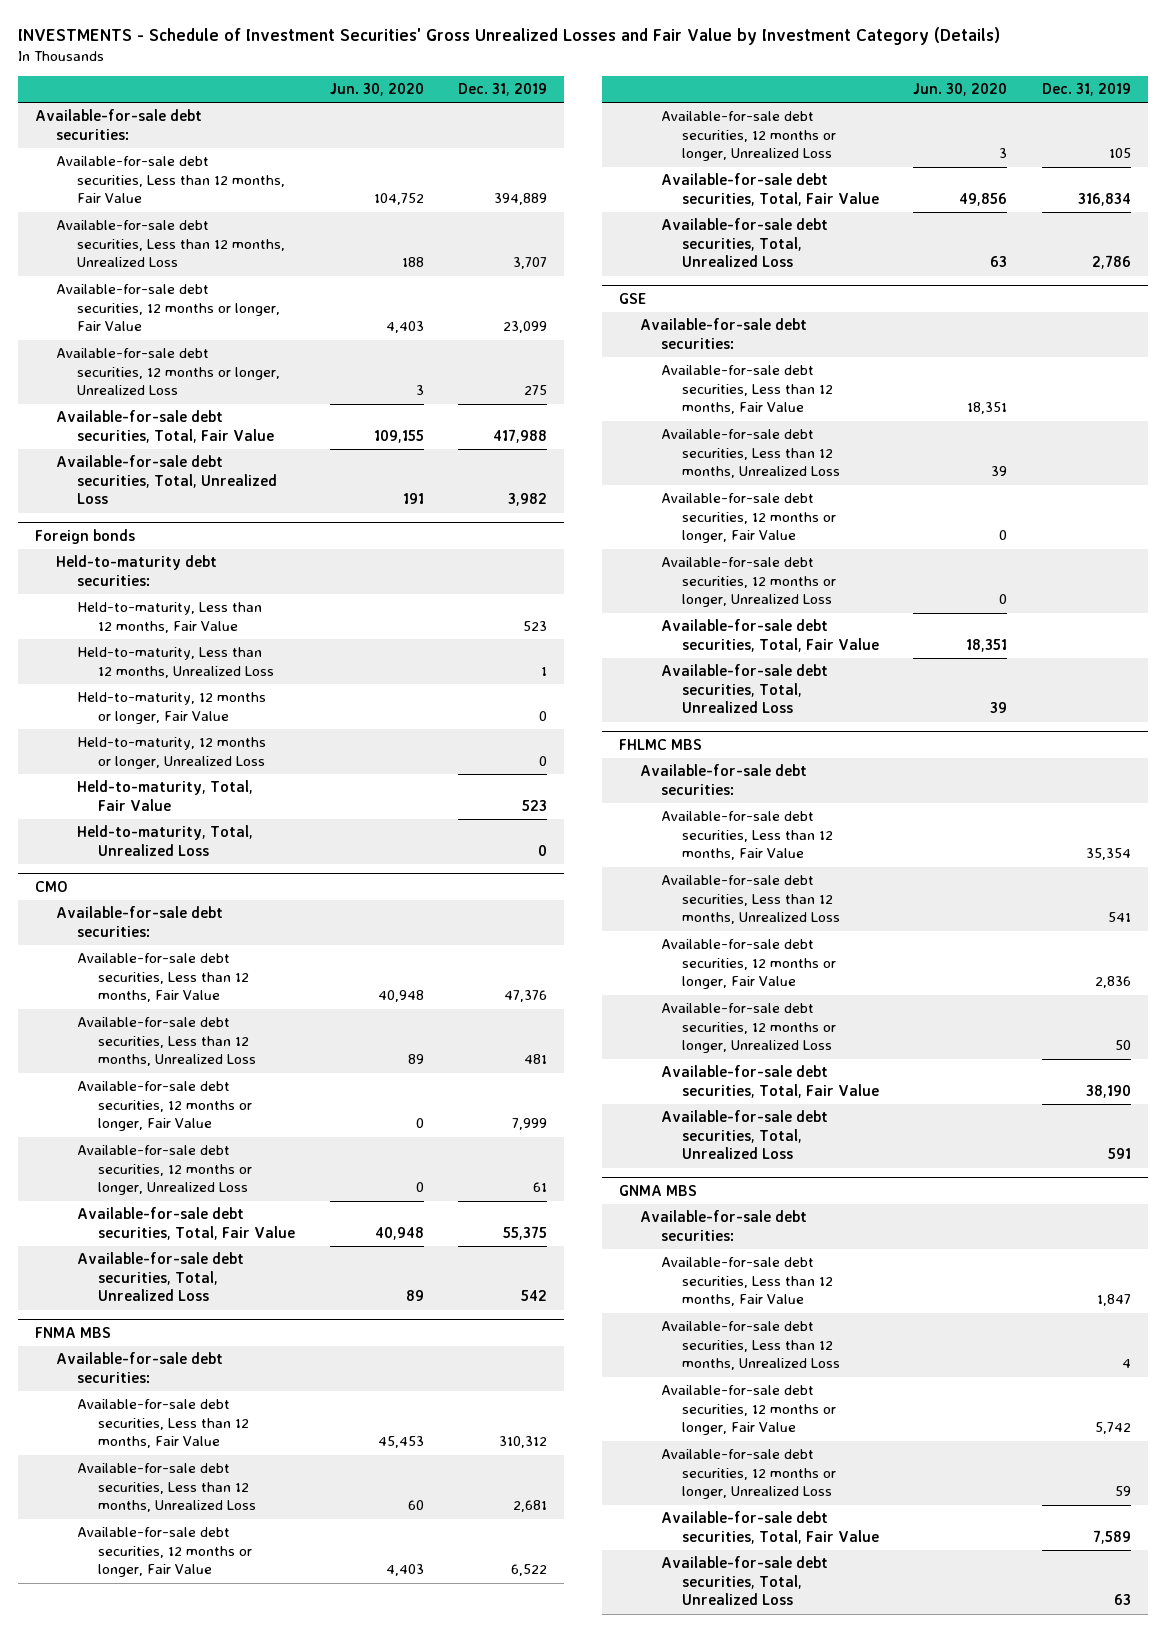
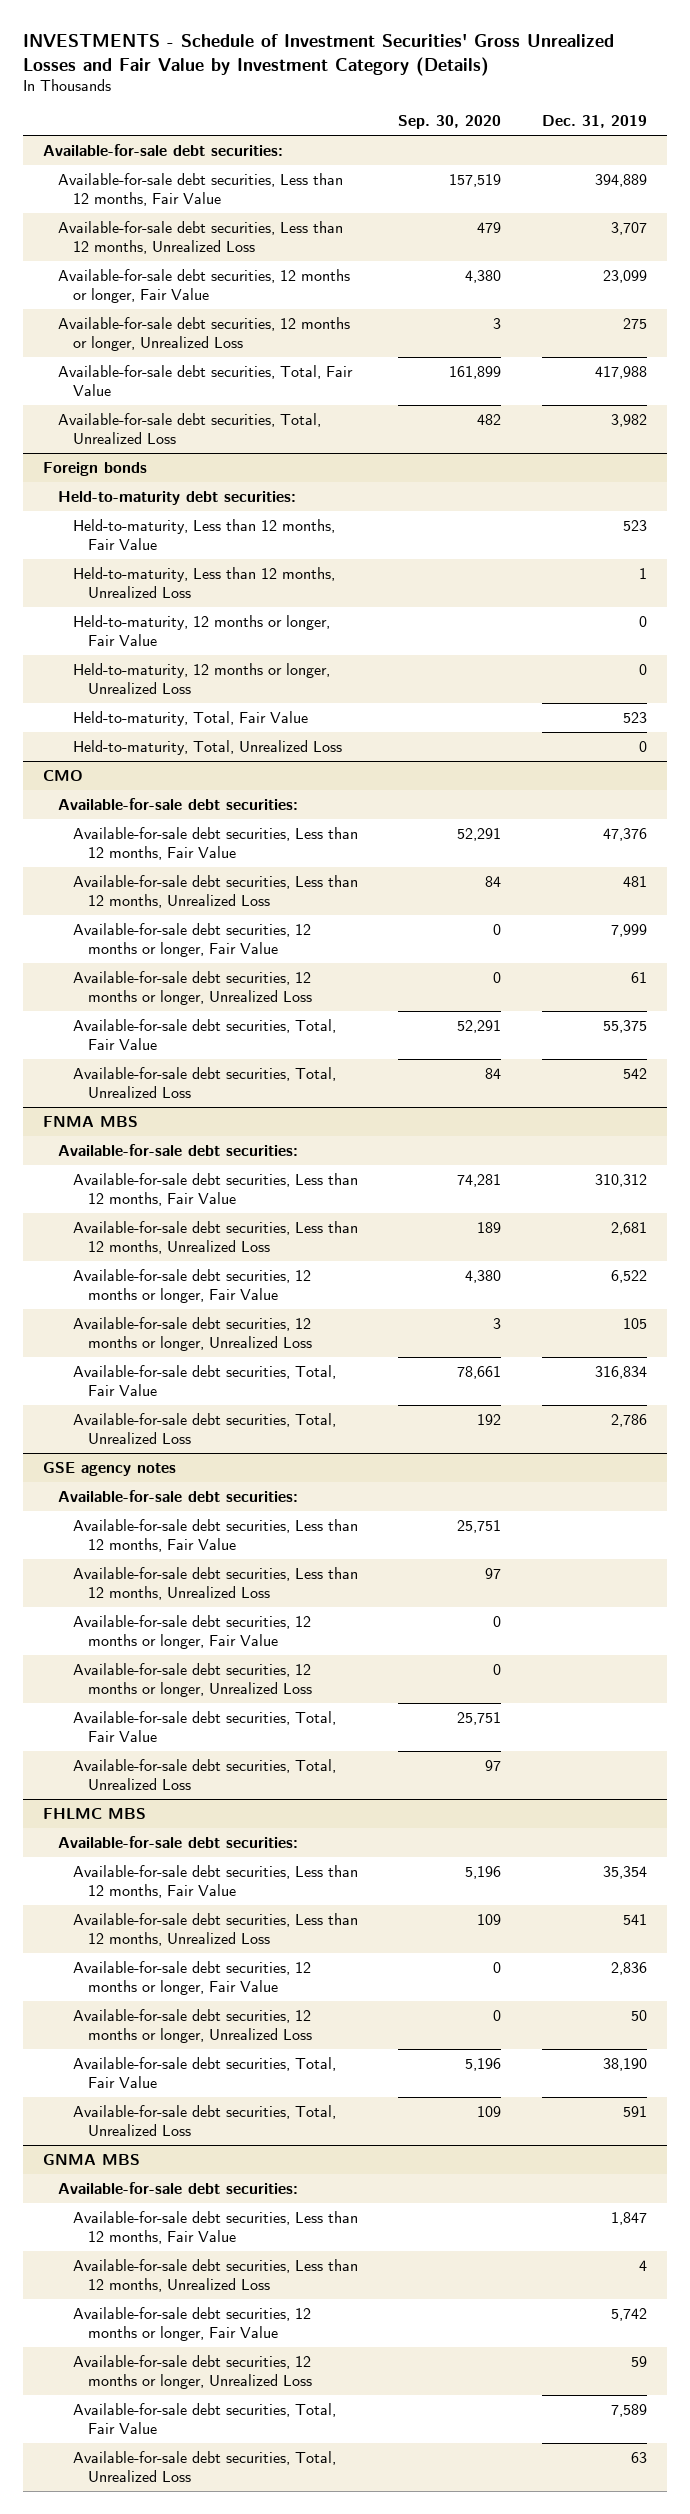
[329,83,424,97] Jun. 30, 2020 -> none
none -> [398,115,502,130] Sep. 30, 2020
[618,292,647,304] GSE -> [43,1461,177,1476] GSE agency notes

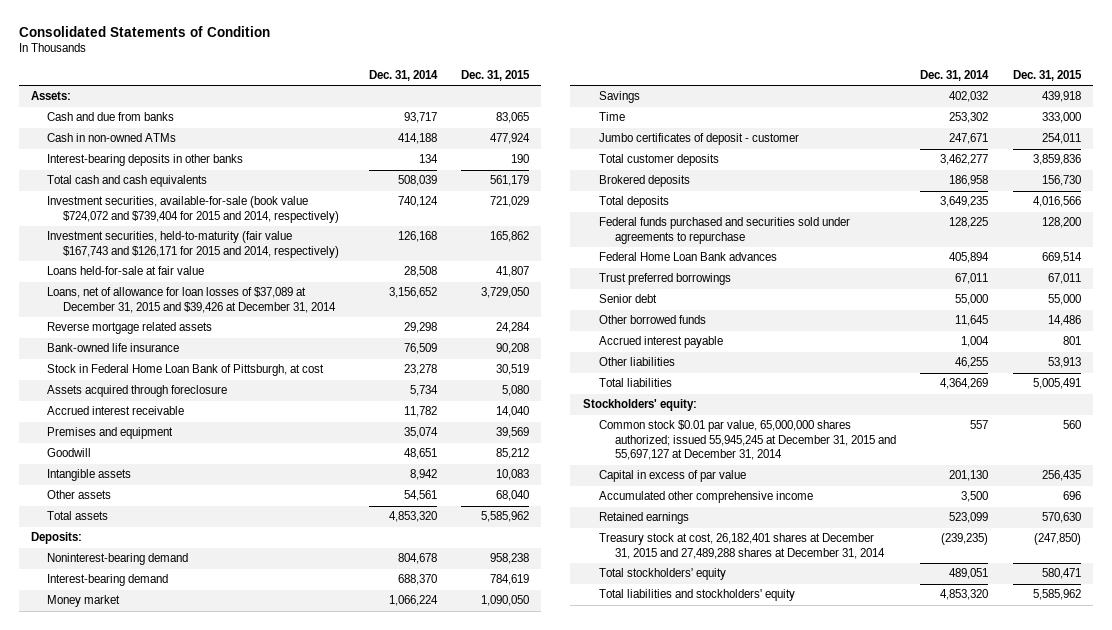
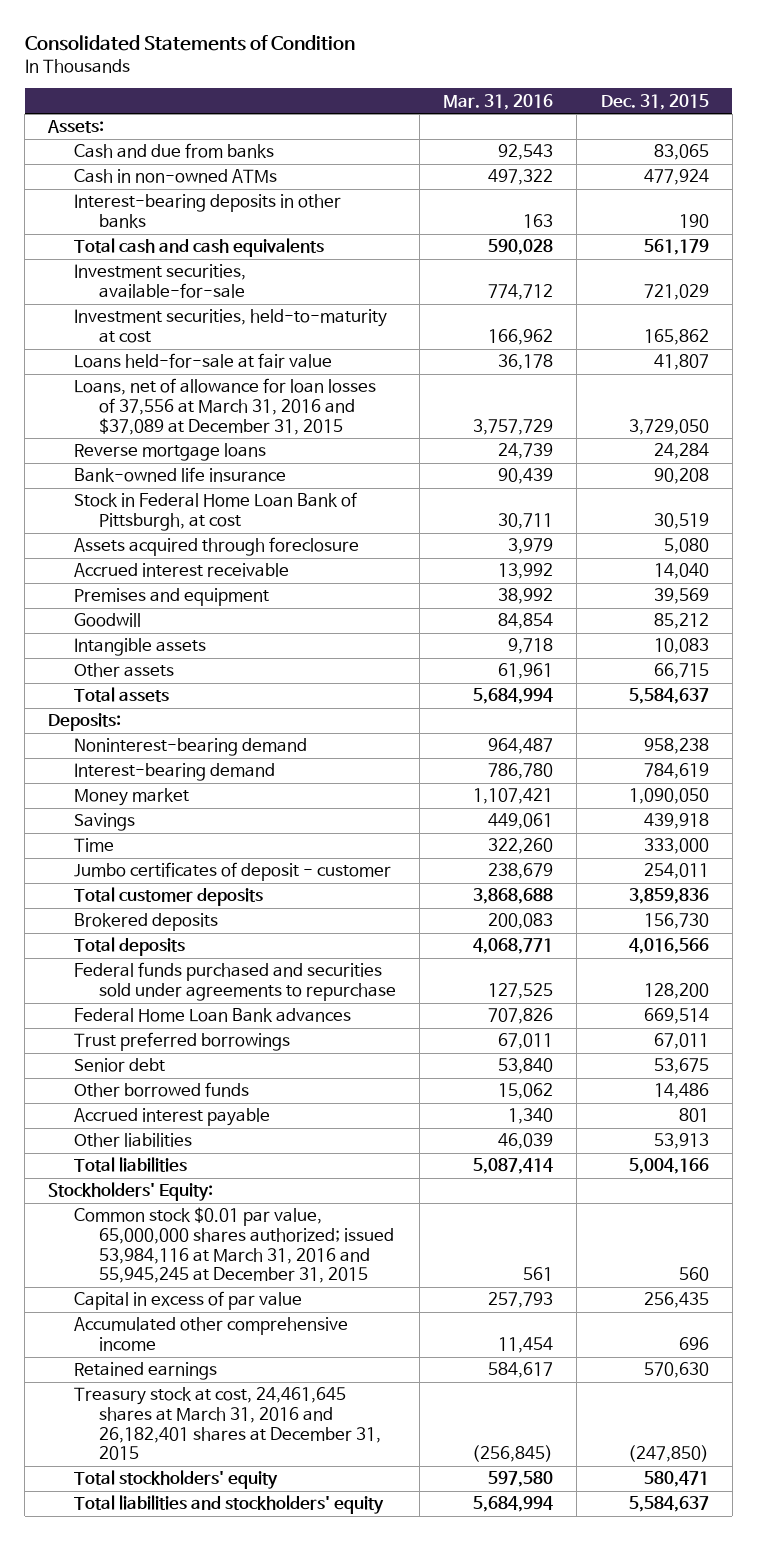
[368,69,438,81] Dec. 31, 2014 -> none
none -> [443,93,554,110] Mar. 31, 2016
[46,196,340,223] Investment securities, available-for-sale (book value $724,072 and $739,404 for 2015 and 2014, respectively) -> [73,264,246,299] Investment securities, available-for-sale
[46,231,340,258] Investment securities, held-to-maturity (fair value $167,743 and $126,171 for 2015 and 2014, respectively) -> [73,309,387,344] Investment securities, held-to-maturity at cost
[46,287,337,313] Loans, net of allowance for loan losses of $37,089 at December 31, 2015 and $39,426 at December 31, 2014 -> [73,378,376,435] Loans, net of allowance for loan losses of 37,556 at March 31, 2016 and $37,089 at December 31, 2015
[46,322,212,335] Reverse mortgage related assets -> [73,443,266,462] Reverse mortgage loans
[495,490,529,502] 68,040 -> [653,663,709,680] 66,715
[480,511,529,523] 5,585,962 -> [628,688,709,705] 5,584,637
[1047,294,1081,306] 55,000 -> [653,1058,709,1075] 53,675
[1032,378,1081,390] 5,005,491 -> [628,1158,709,1175] 5,004,166
[582,399,697,412] Stockholders' equity: -> [48,1182,214,1202] Stockholders' Equity:
[598,420,896,461] Common stock $0.01 par value, 65,000,000 shares authorized; issued 55,945,245 at December 31, 2015 and 55,697,127 at December 31, 2014 -> [73,1207,394,1284] Common stock $0.01 par value, 65,000,000 shares authorized; issued 53,984,116 at March 31, 2016 and 55,945,245 at December 31, 2015
[598,533,885,559] Treasury stock at cost, 26,182,401 shares at December 31, 2015 and 27,489,288 shares at December 31, 2014 -> [73,1387,381,1461] Treasury stock at cost, 24,461,645 shares at March 31, 2016 and 26,182,401 shares at December 31, 2015
[1032,589,1081,601] 5,585,962 -> [628,1496,709,1513] 5,584,637

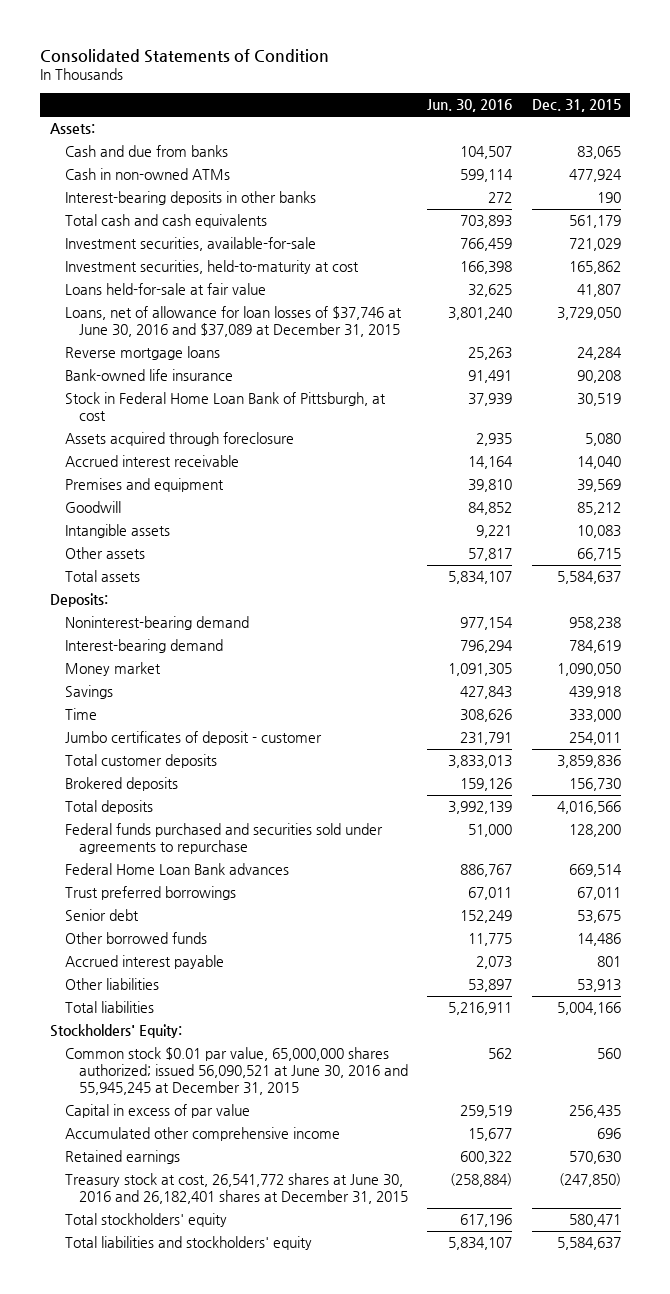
[443,93,554,110] Mar. 31, 2016 -> none
none -> [427,99,513,113] Jun. 30, 2016
[73,378,376,435] Loans, net of allowance for loan losses of 37,556 at March 31, 2016 and $37,089 at December 31, 2015 -> [64,306,402,338] Loans, net of allowance for loan losses of $37,746 at June 30, 2016 and $37,089 at December 31, 2015
[73,1207,394,1284] Common stock $0.01 par value, 65,000,000 shares authorized; issued 53,984,116 at March 31, 2016 and 55,945,245 at December 31, 2015 -> [64,1047,409,1096] Common stock $0.01 par value, 65,000,000 shares authorized; issued 56,090,521 at June 30, 2016 and 55,945,245 at December 31, 2015
[73,1387,381,1461] Treasury stock at cost, 24,461,645 shares at March 31, 2016 and 26,182,401 shares at December 31, 2015 -> [64,1173,409,1205] Treasury stock at cost, 26,541,772 shares at June 30, 2016 and 26,182,401 shares at December 31, 2015

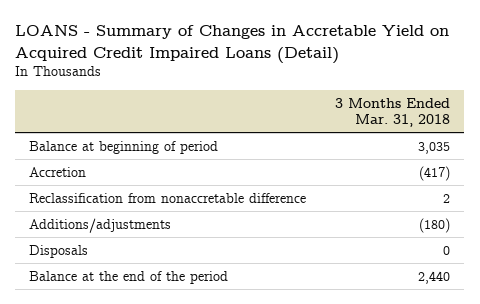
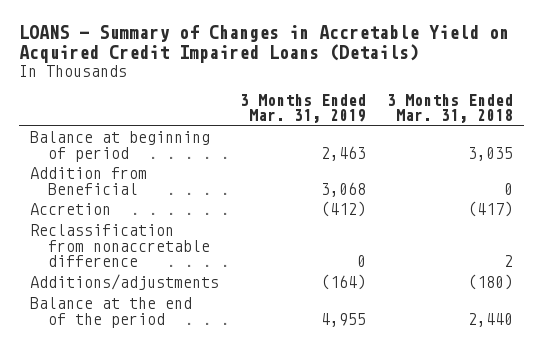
[15,25,450,64] LOANS - Summary of Changes in Accretable Yield on Acquired Credit Impaired Loans (Detail) -> [19,25,510,64] LOANS - Summary of Changes in Accretable Yield on Acquired Credit Impaired Loans (Details)
none -> [240,94,367,124] 3 Months Ended Mar. 31, 2019
none -> [29,167,147,195] Addition from Beneficial
[29,244,89,258] Disposals -> none

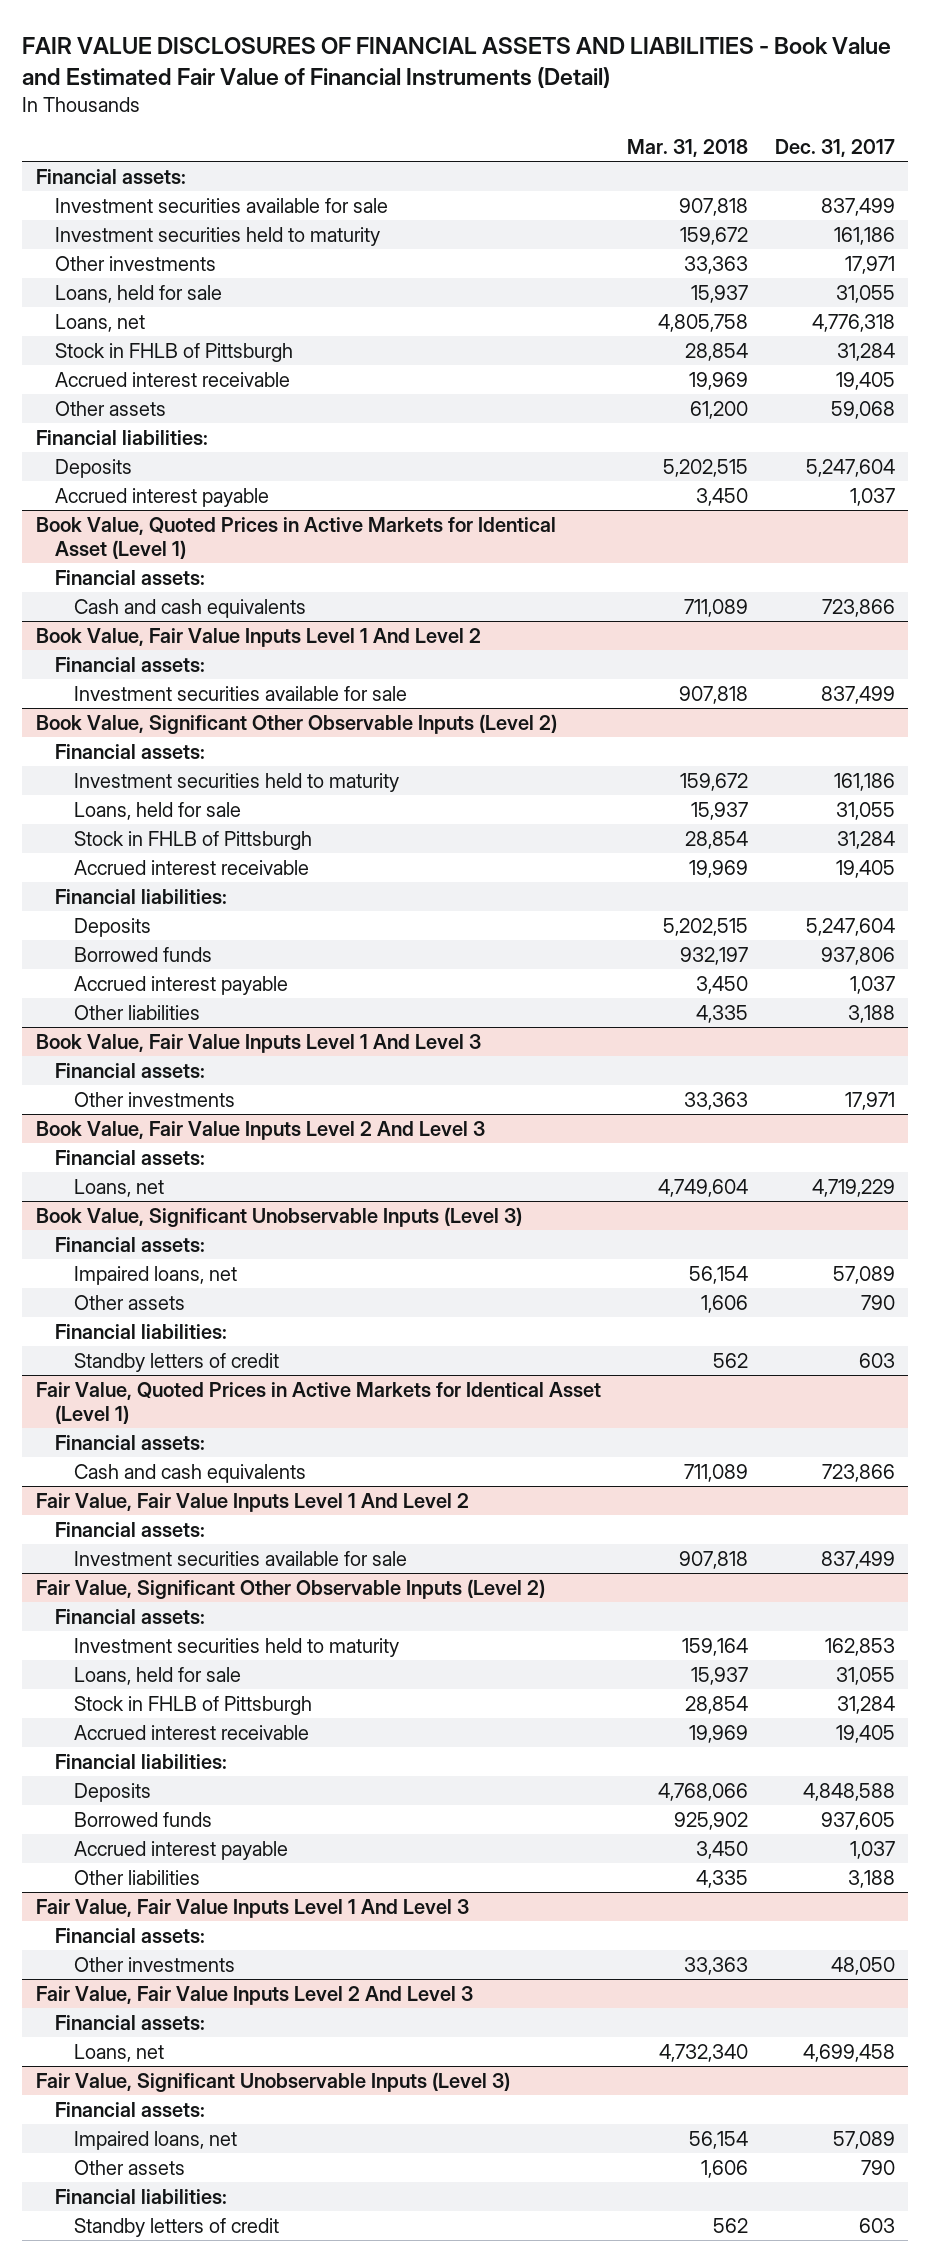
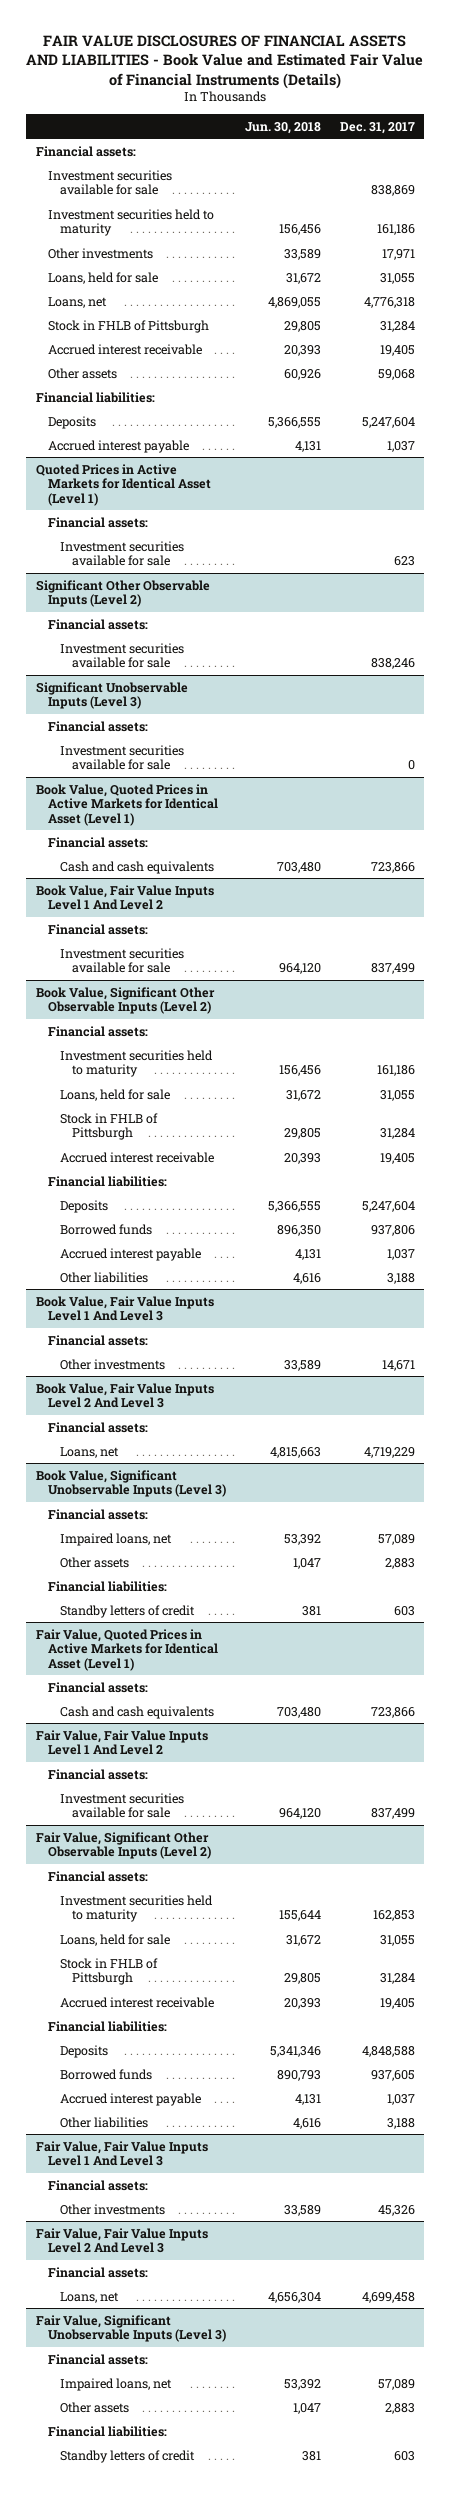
[22,36,892,88] FAIR VALUE DISCLOSURES OF FINANCIAL ASSETS AND LIABILITIES - Book Value and Estimated Fair Value of Financial Instruments (Detail) -> [26,34,424,89] FAIR VALUE DISCLOSURES OF FINANCIAL ASSETS AND LIABILITIES - Book Value and Estimated Fair Value of Financial Instruments (Details)
[627,138,749,157] Mar. 31, 2018 -> none
none -> [244,121,321,134] Jun. 30, 2018
[820,197,895,216] 837,499 -> [370,185,415,197] 838,869
none -> [35,463,211,506] Quoted Prices in Active Markets for Identical Asset (Level 1)
none -> [47,516,148,528] Financial assets:
none -> [59,540,184,567] Investment securities available for sale
none -> [35,579,210,608] Significant Other Observable Inputs (Level 2)
none -> [47,618,148,630] Financial assets:
none -> [59,642,184,669] Investment securities available for sale
none -> [35,681,188,710] Significant Unobservable Inputs (Level 3)
none -> [47,720,148,732] Financial assets:
none -> [59,744,184,771] Investment securities available for sale
[844,1091,895,1110] 17,971 -> [381,1359,415,1371] 14,671
[860,1294,895,1310] 790 -> [384,1557,415,1569] 2,883
[830,1956,895,1975] 48,050 -> [377,2204,415,2216] 45,326
[860,2159,895,2175] 790 -> [384,2402,415,2414] 2,883

